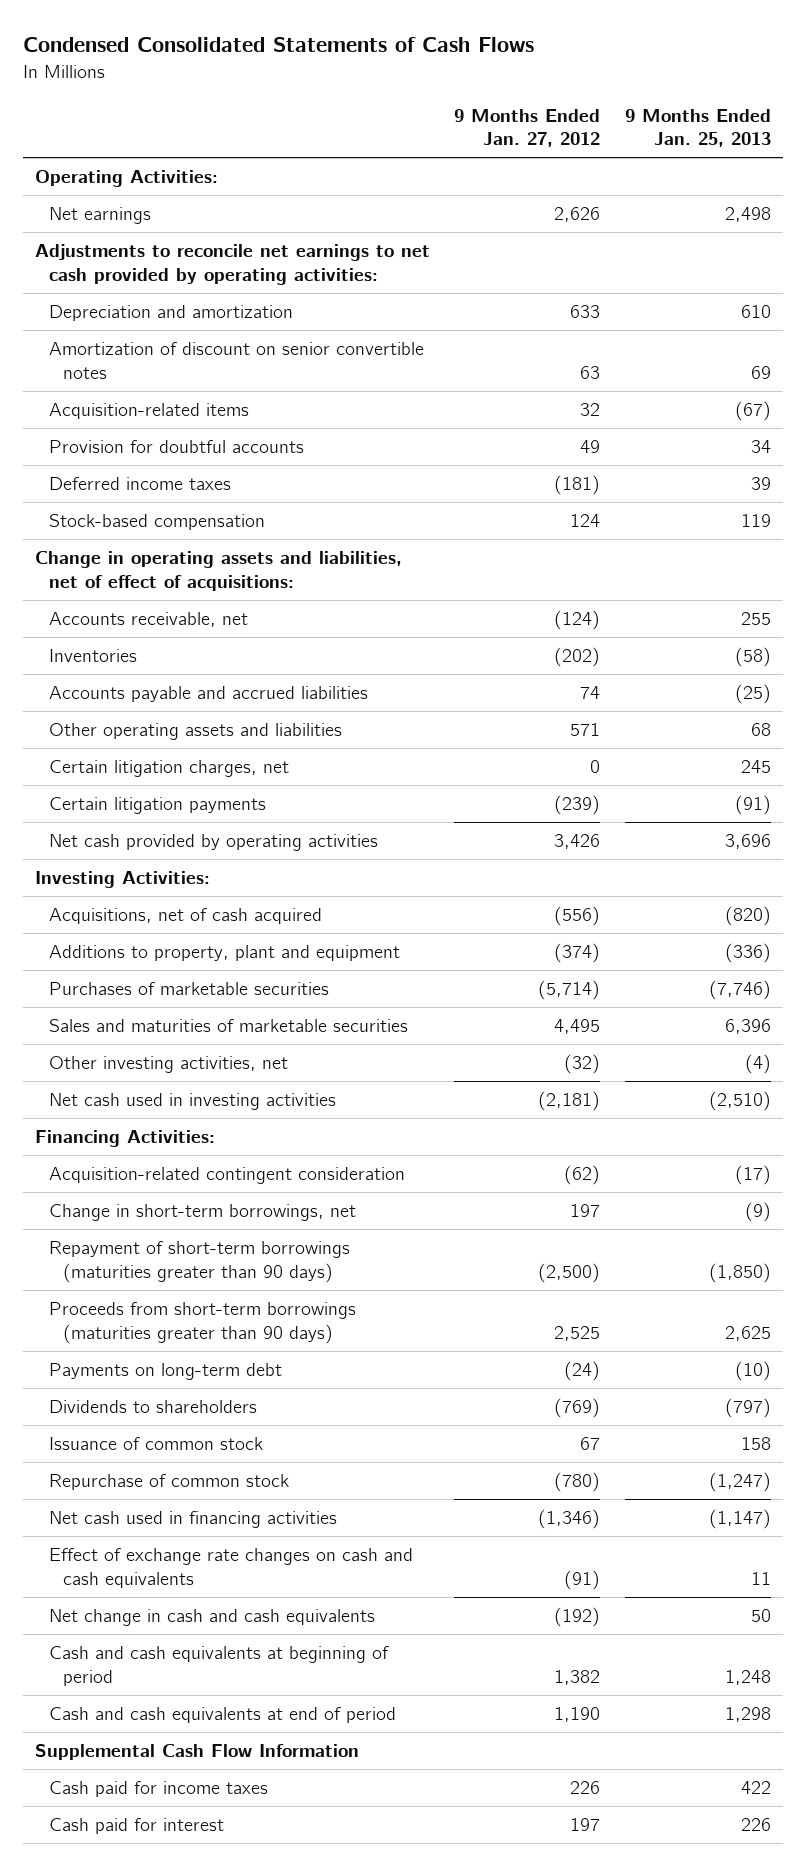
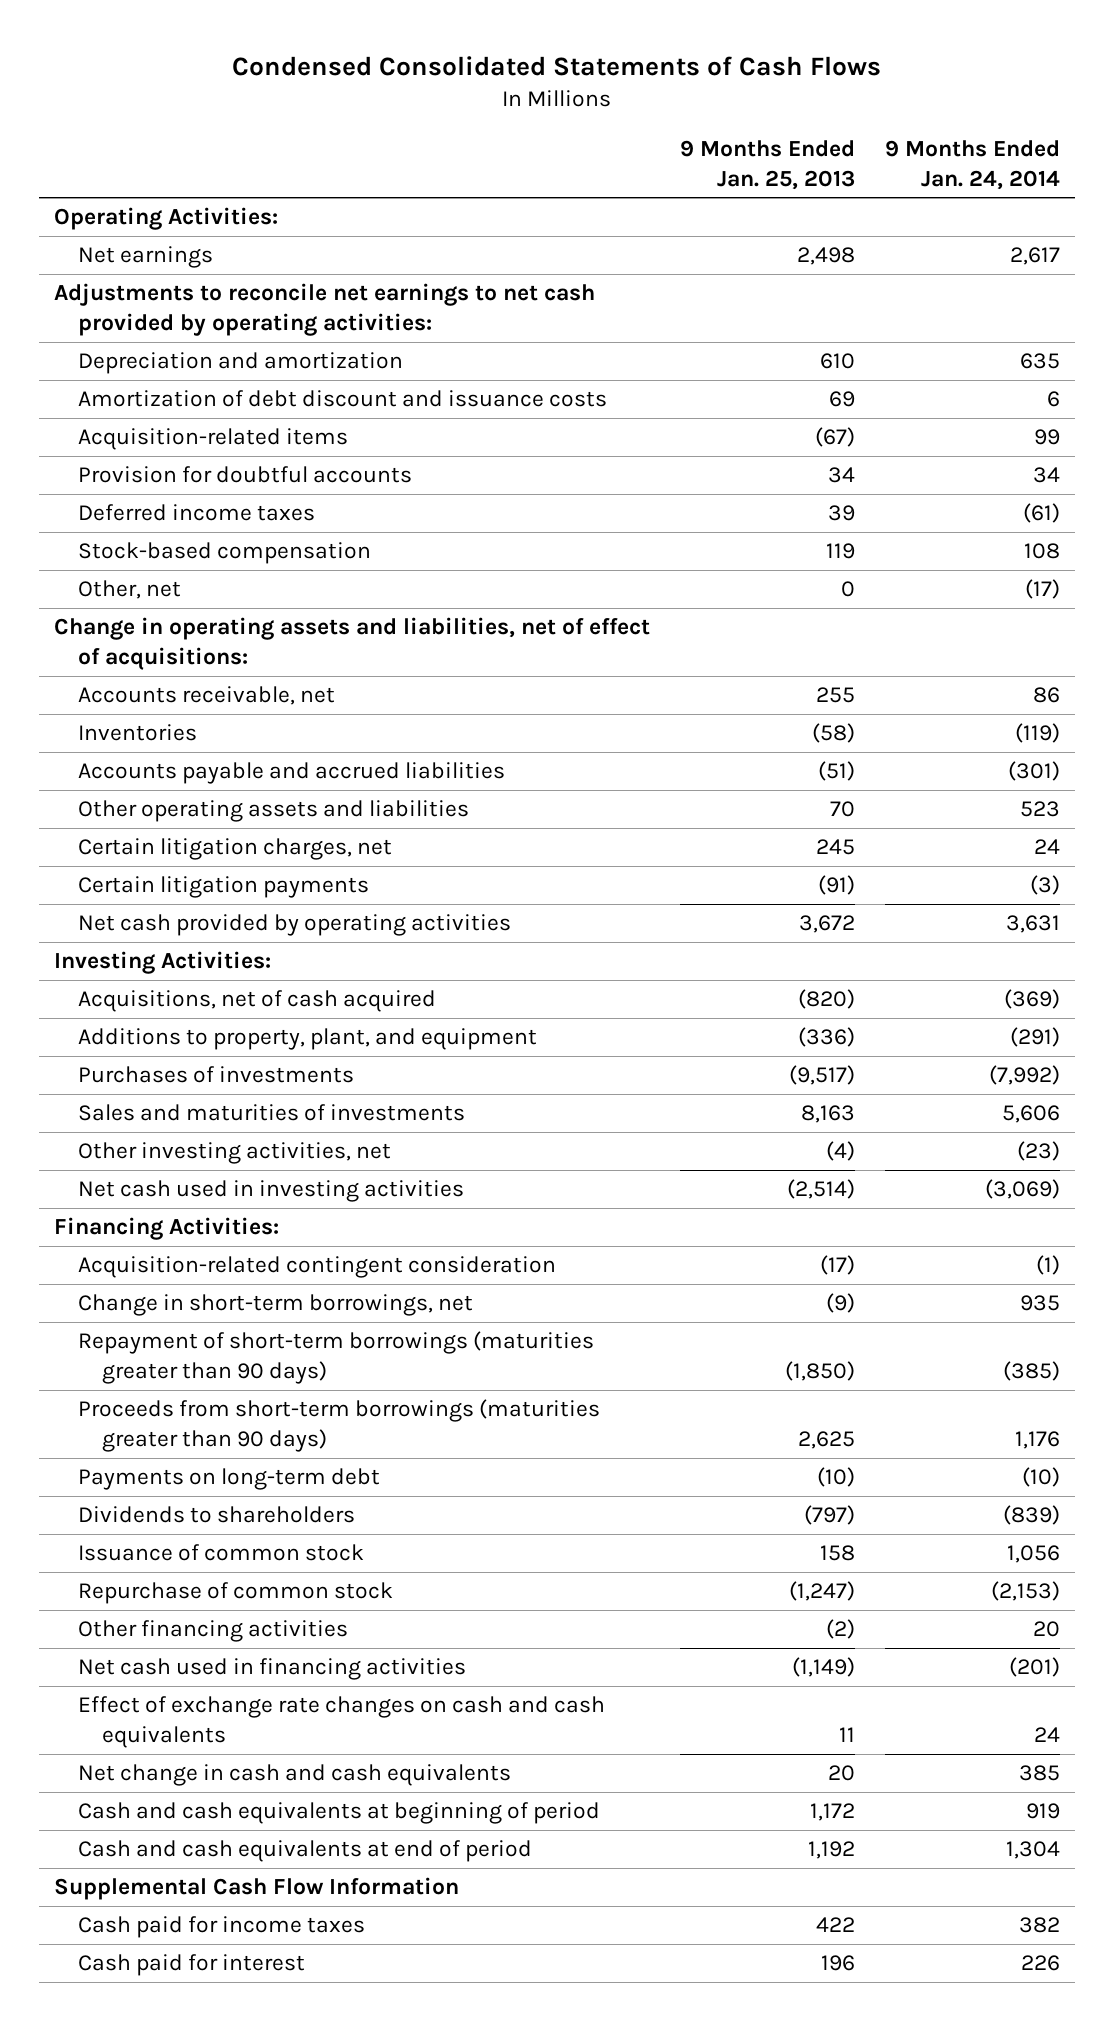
[454,108,601,148] 9 Months Ended Jan. 27, 2012 -> none
none -> [884,139,1060,190] 9 Months Ended Jan. 24, 2014
[48,342,424,379] Amortization of discount on senior convertible notes -> [77,390,607,408] Amortization of debt discount and issuance costs
none -> [77,580,181,600] Other, net
[734,684,771,705] (25) -> [818,761,856,782] (51)
[750,723,771,737] 68 -> [830,801,856,818] 70
[724,834,771,850] 3,696 -> [799,915,856,934] 3,672
[48,945,400,962] Additions to property, plant and equipment -> [77,1028,537,1051] Additions to property, plant, and equipment
[48,982,329,996] Purchases of marketable securities -> [77,1066,354,1084] Purchases of investments
[708,980,771,1001] (7,746) -> [789,1065,856,1086] (9,517)
[48,1019,408,1033] Sales and maturities of marketable securities -> [77,1104,465,1122] Sales and maturities of investments
[724,1019,771,1035] 6,396 -> [801,1105,856,1124] 8,163
[708,1091,771,1112] (2,510) -> [787,1179,856,1200] (2,514)
none -> [77,1620,348,1643] Other financing activities
[708,1509,771,1530] (1,147) -> [792,1657,856,1678] (1,149)
[750,1609,771,1623] 50 -> [828,1765,856,1782] 20
[724,1669,771,1685] 1,248 -> [810,1803,856,1822] 1,172
[724,1707,771,1723] 1,298 -> [808,1841,856,1860] 1,192
[740,1818,771,1832] 226 -> [821,1955,856,1972] 196

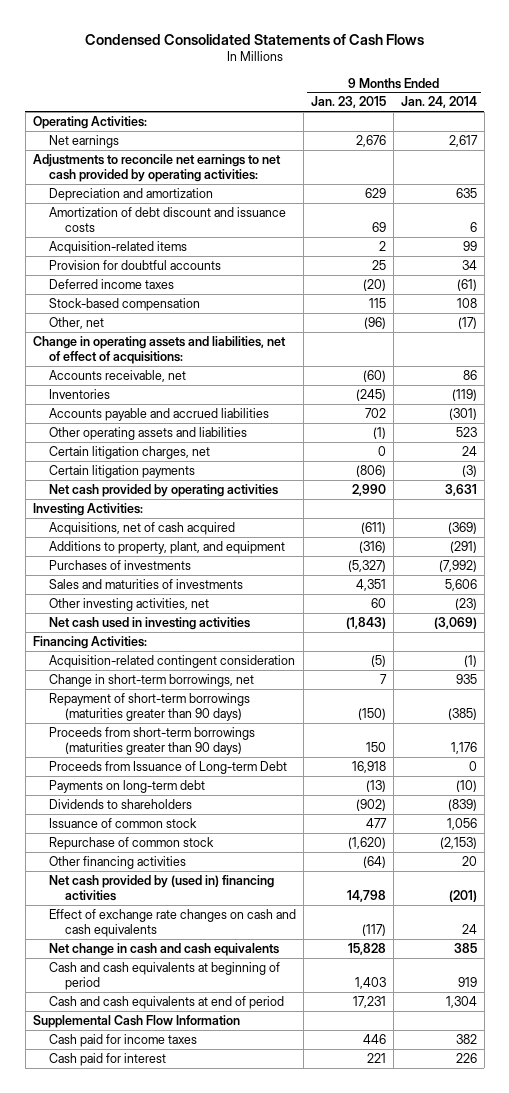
[680,139,856,190] 9 Months Ended Jan. 25, 2013 -> none
none -> [310,96,386,109] Jan. 23, 2015
none -> [49,760,288,774] Proceeds from Issuance of Long-term Debt
[77,1658,466,1681] Net cash used in financing activities -> [49,874,275,901] Net cash provided by (used in) financing activities

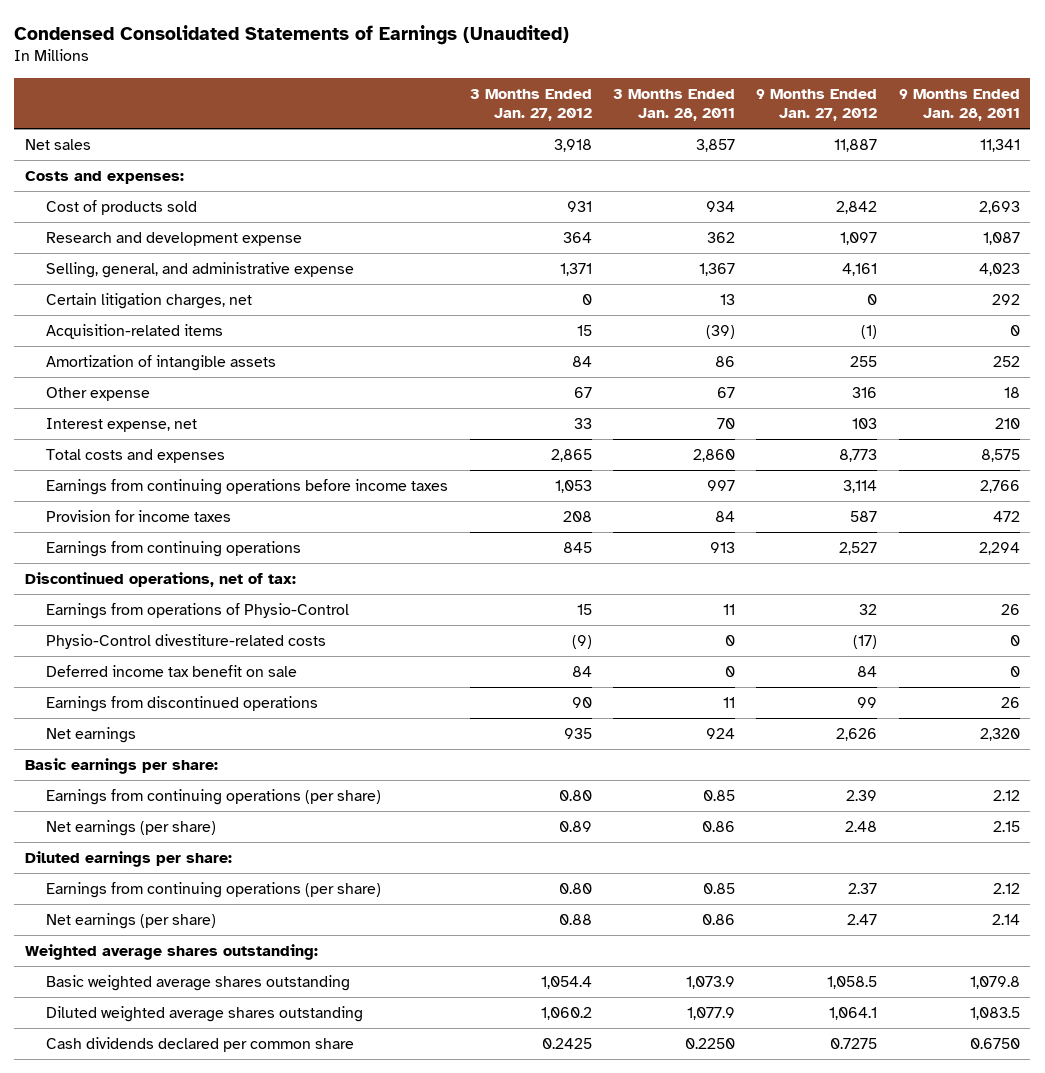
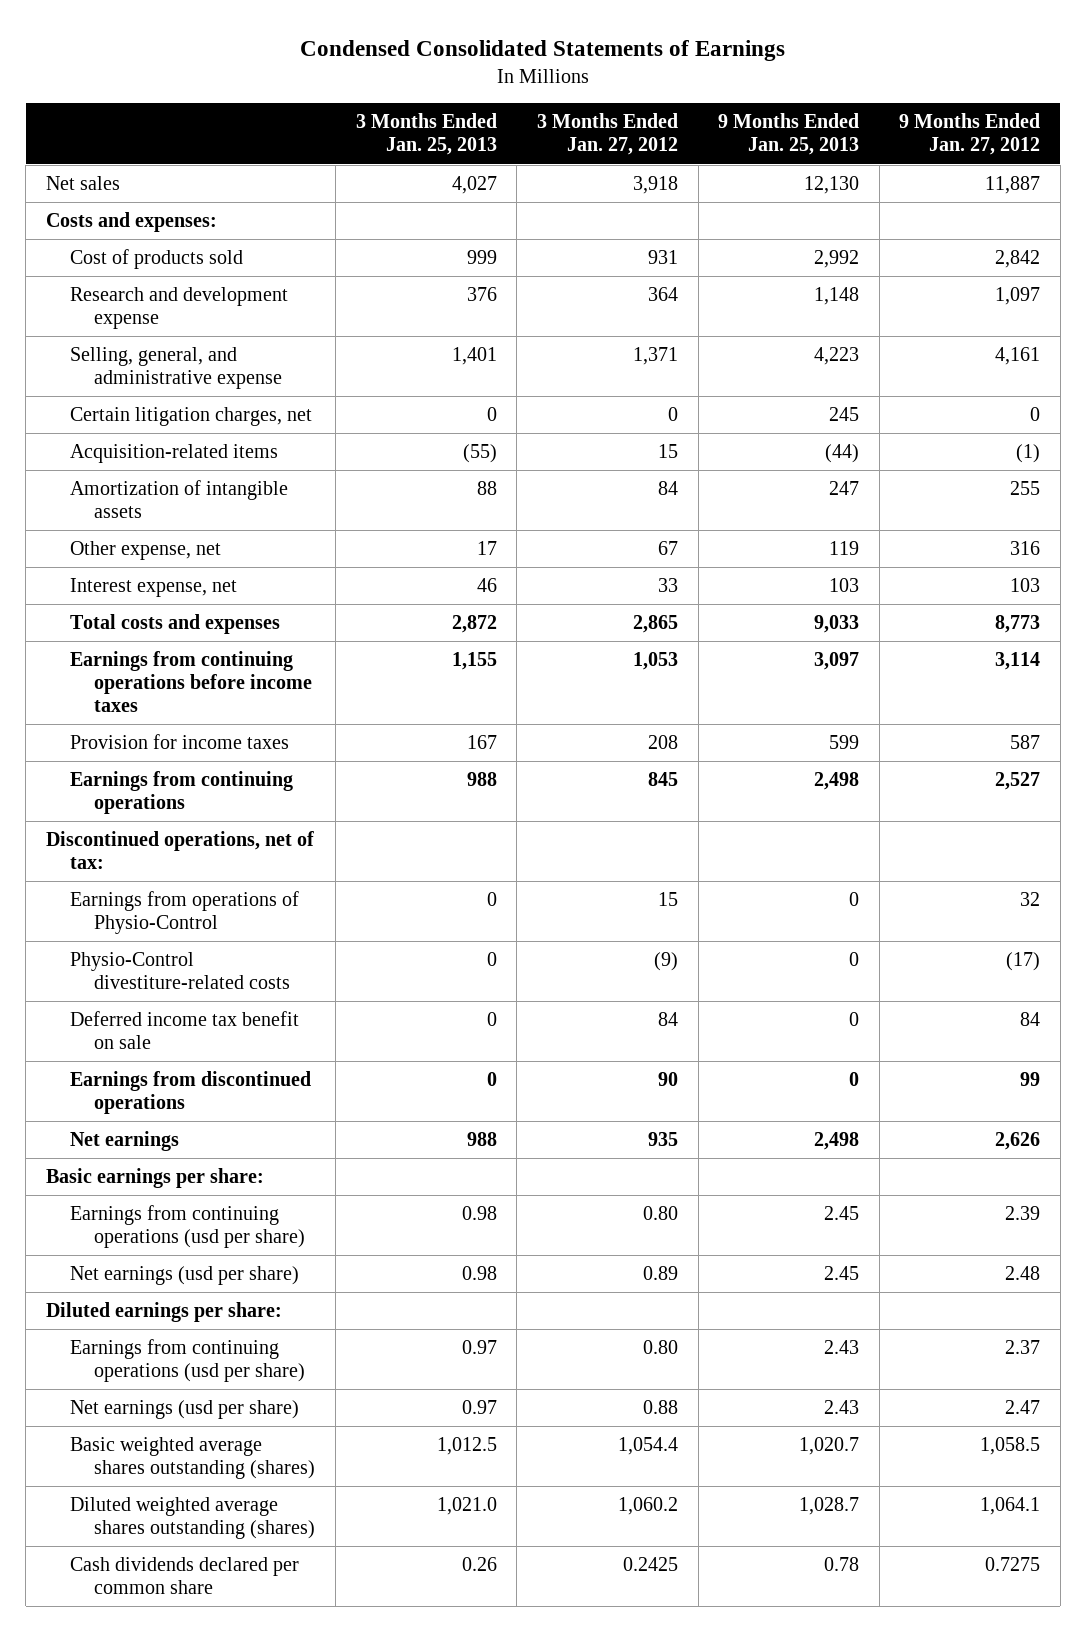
[14,24,570,45] Condensed Consolidated Statements of Earnings (Unaudited) -> [299,40,785,62] Condensed Consolidated Statements of Earnings
[612,88,735,122] 3 Months Ended Jan. 28, 2011 -> none
[898,88,1020,122] 9 Months Ended Jan. 28, 2011 -> none
none -> [355,113,497,156] 3 Months Ended Jan. 25, 2013
none -> [718,113,860,156] 9 Months Ended Jan. 25, 2013
[46,386,151,401] Other expense -> [70,541,222,561] Other expense, net
[46,788,382,805] Earnings from continuing operations (per share) -> [70,1205,306,1249] Earnings from continuing operations (usd per share)
[46,819,217,836] Net earnings (per share) -> [70,1266,300,1286] Net earnings (usd per share)
[25,943,319,960] Weighted average shares outstanding: -> none
[46,881,382,898] Earnings from continuing operations (per share) -> [70,1339,306,1383] Earnings from continuing operations (usd per share)
[46,912,217,929] Net earnings (per share) -> [70,1400,300,1420] Net earnings (usd per share)
[46,974,351,991] Basic weighted average shares outstanding -> [70,1437,316,1480] Basic weighted average shares outstanding (shares)
[46,1005,364,1022] Diluted weighted average shares outstanding -> [70,1497,316,1540] Diluted weighted average shares outstanding (shares)

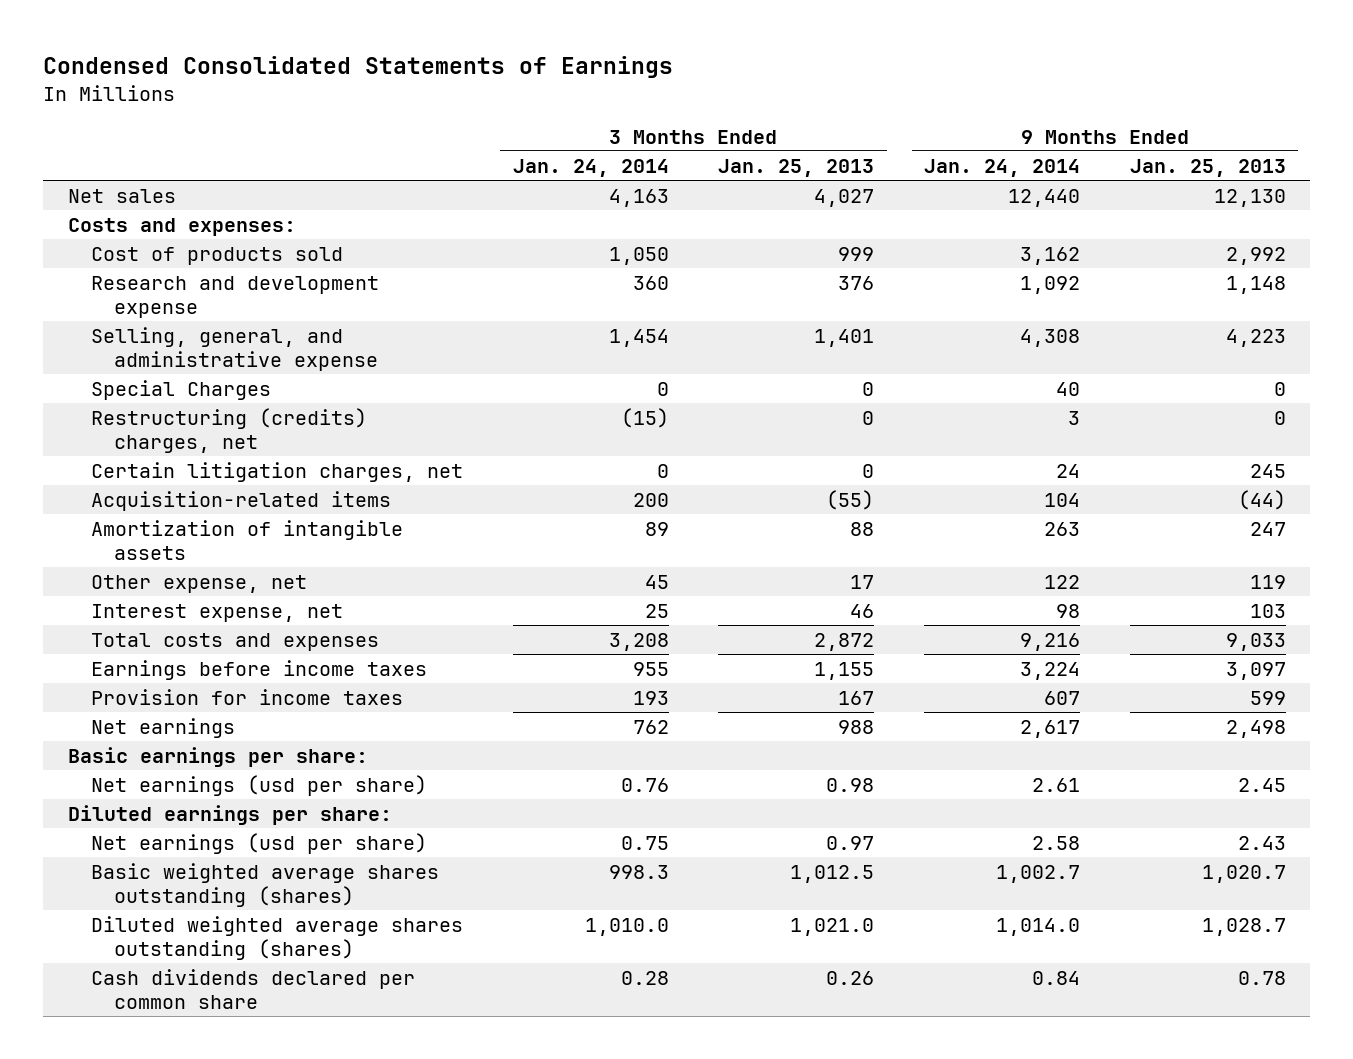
[536,113,678,156] 3 Months Ended Jan. 27, 2012 -> none
[899,113,1041,156] 9 Months Ended Jan. 27, 2012 -> none
none -> [512,158,669,177] Jan. 24, 2014
none -> [923,158,1080,177] Jan. 24, 2014
none -> [90,380,271,401] Special Charges
none -> [90,408,367,453] Restructuring (credits) charges, net
[70,651,313,713] Earnings from continuing operations before income taxes -> [90,660,427,681] Earnings before income taxes
[70,771,294,815] Earnings from continuing operations -> none
[45,831,314,870] Discontinued operations, net of tax: -> none
[70,891,300,935] Earnings from operations of Physio-Control -> none
[70,952,291,990] Physio-Control divestiture-related costs -> none
[70,1011,300,1050] Deferred income tax benefit on sale -> none
[70,1071,312,1115] Earnings from discontinued operations -> none
[70,1205,306,1249] Earnings from continuing operations (usd per share) -> none
[70,1339,306,1383] Earnings from continuing operations (usd per share) -> none

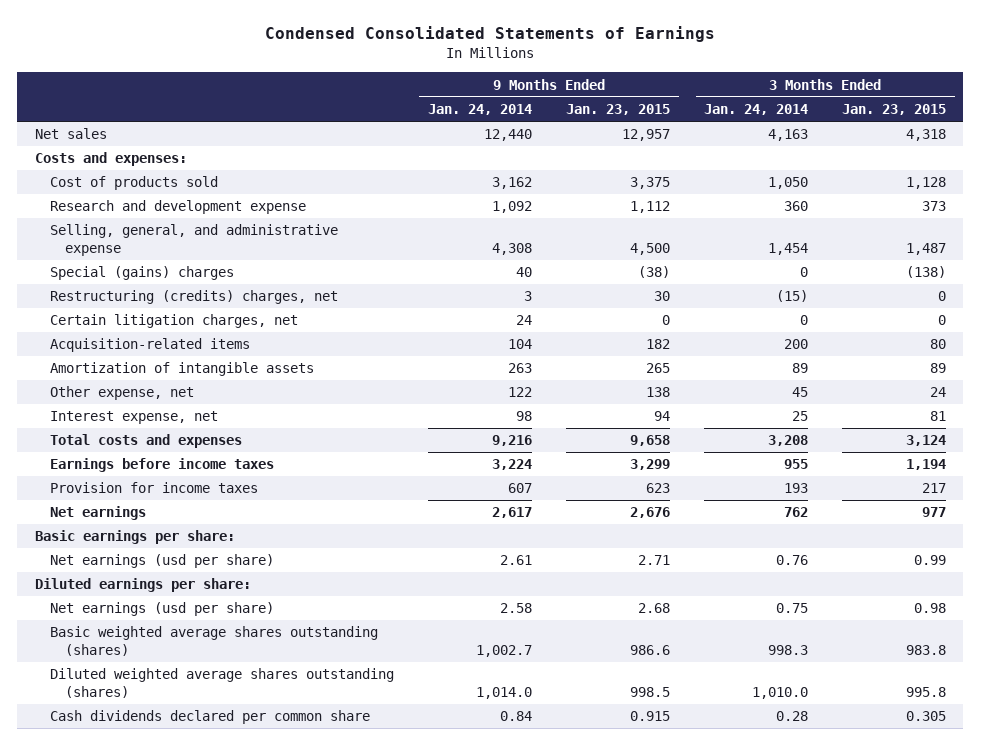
[718,158,875,177] Jan. 25, 2013 -> none
[1129,158,1286,177] Jan. 25, 2013 -> none
none -> [566,104,671,116] Jan. 23, 2015
none -> [842,104,947,116] Jan. 23, 2015
[90,380,271,401] Special Charges -> [49,266,234,281] Special (gains) charges

